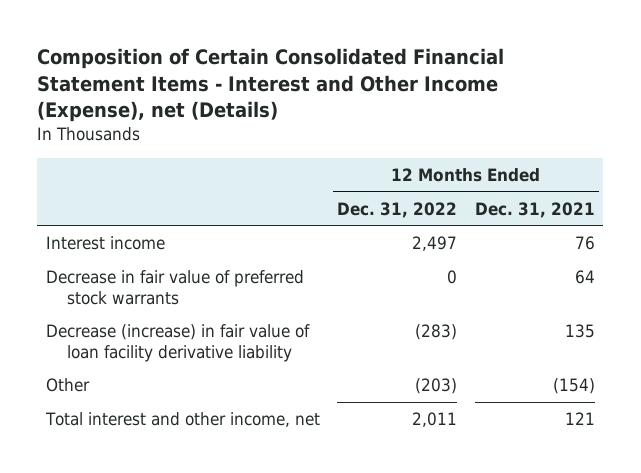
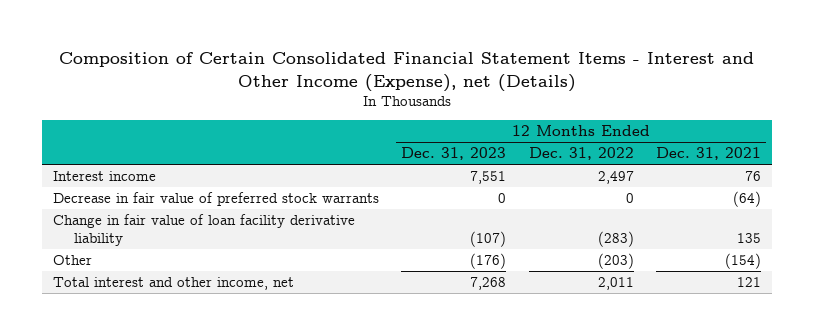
none -> [401,147,507,161] Dec. 31, 2023
[574,270,595,285] 64 -> [732,190,761,207] (64)
[45,324,310,362] Decrease (increase) in fair value of loan facility derivative liability -> [53,213,356,246] Change in fair value of loan facility derivative liability

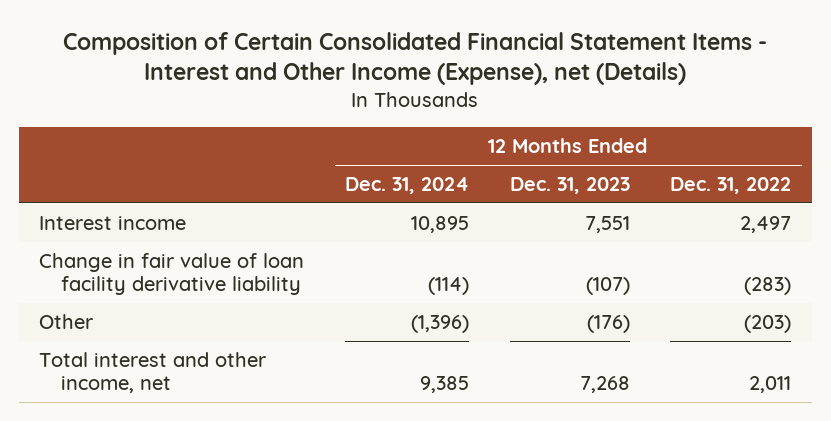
[655,147,761,161] Dec. 31, 2021 -> none
none -> [344,177,469,195] Dec. 31, 2024
[53,191,380,206] Decrease in fair value of preferred stock warrants -> none

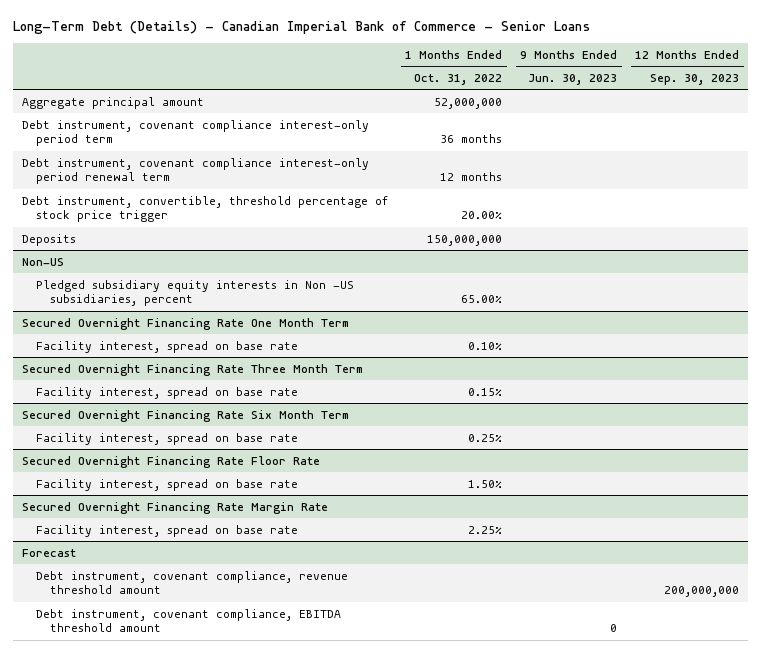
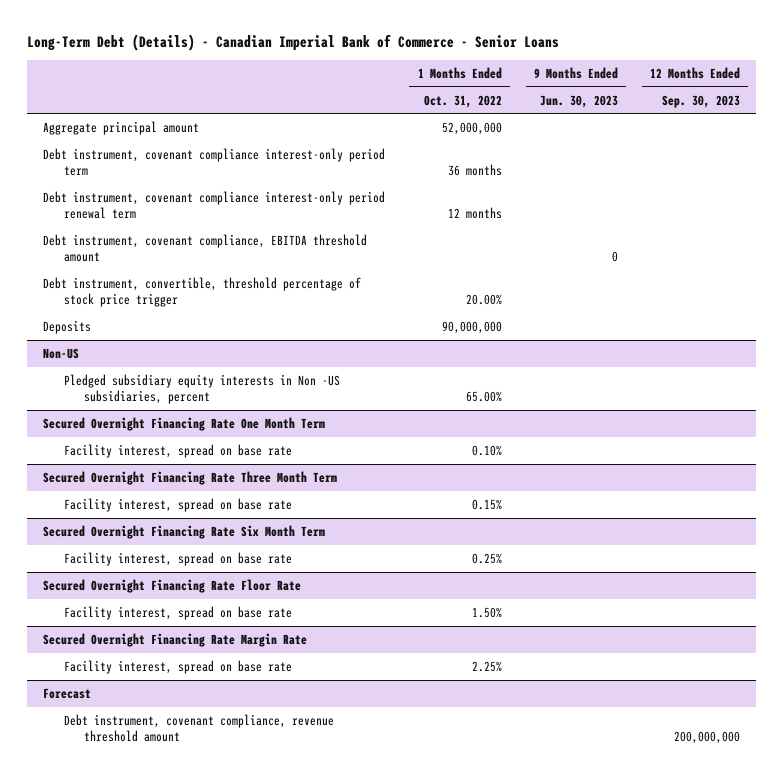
none -> [43,233,368,263] Debt instrument, covenant compliance, EBITDA threshold amount
[427,234,503,246] 150,000,000 -> [441,320,502,334] 90,000,000
[35,608,341,633] Debt instrument, covenant compliance, EBITDA threshold amount -> none

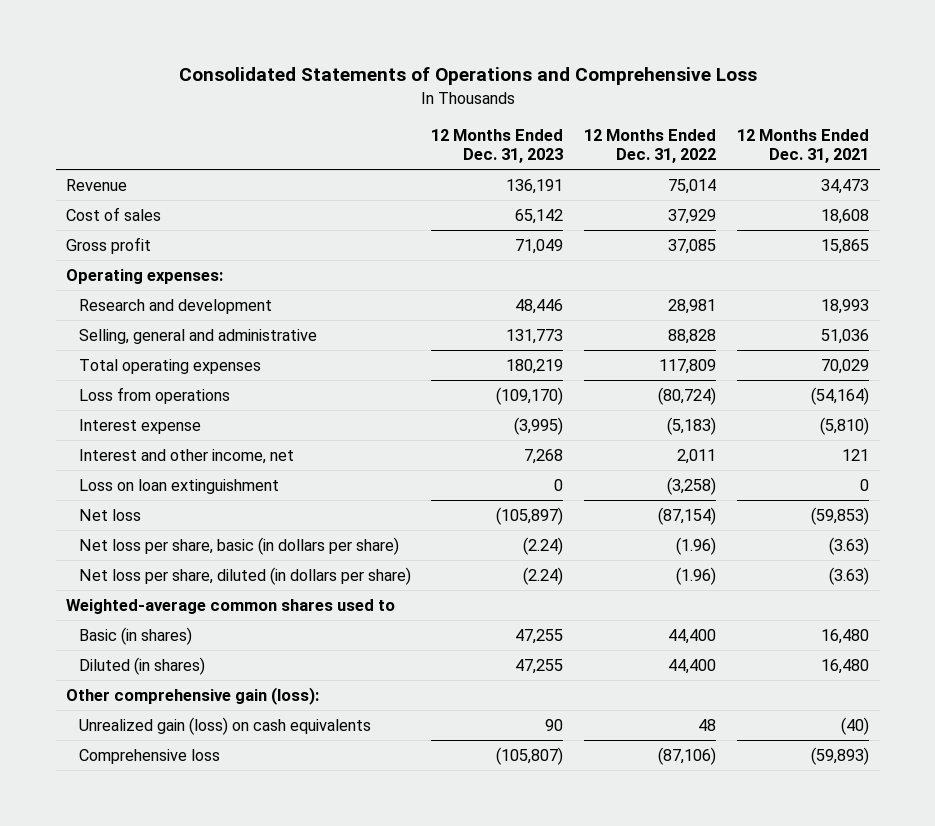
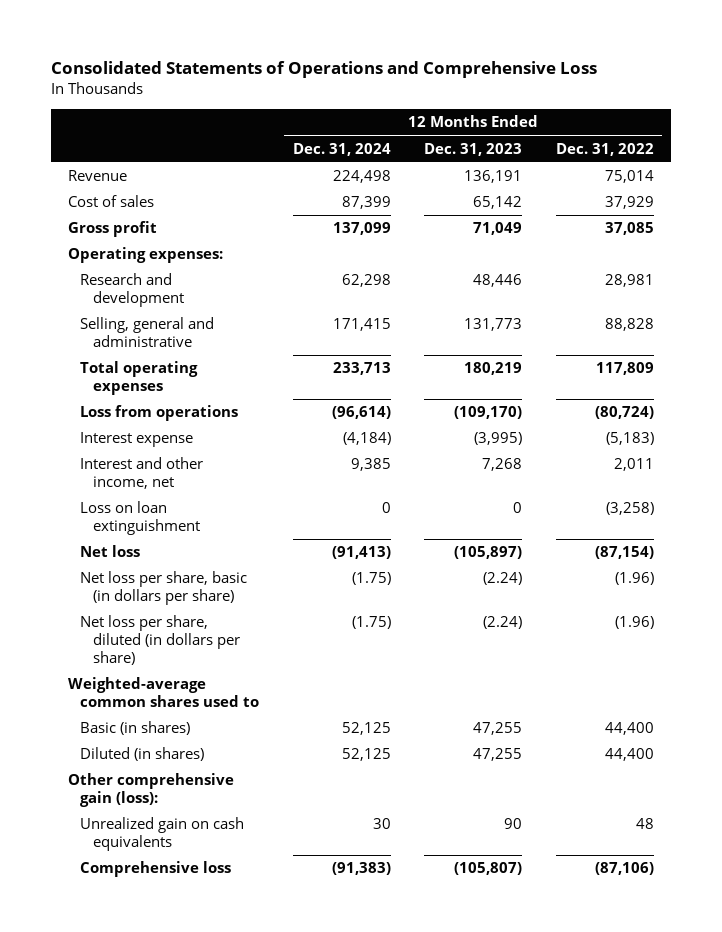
[737,128,870,163] 12 Months Ended Dec. 31, 2021 -> none
none -> [292,142,391,156] Dec. 31, 2024
[78,716,371,735] Unrealized gain (loss) on cash equivalents -> [80,817,245,852] Unrealized gain on cash equivalents

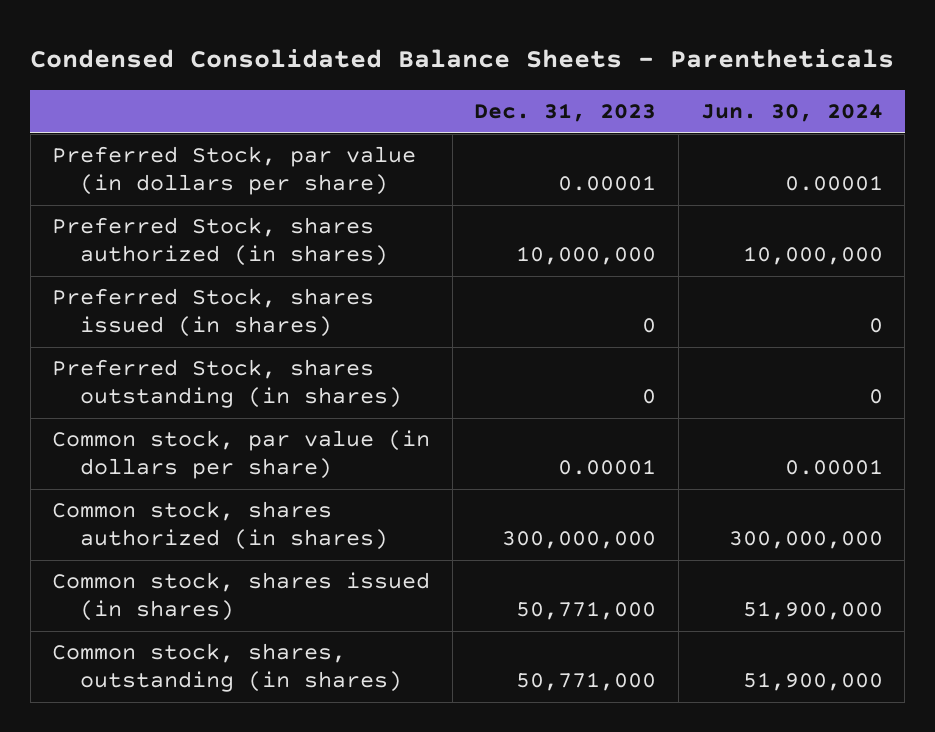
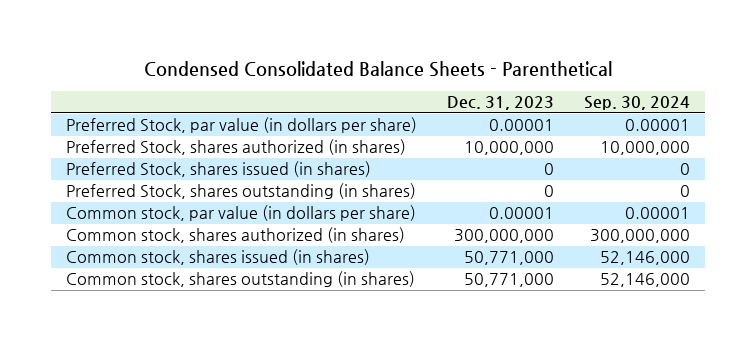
[30,48,895,68] Condensed Consolidated Balance Sheets - Parentheticals -> [144,61,613,78] Condensed Consolidated Balance Sheets - Parenthetical
[700,104,883,123] Jun. 30, 2024 -> none
none -> [583,96,690,111] Sep. 30, 2024
[52,643,402,693] Common stock, shares, outstanding (in shares) -> [66,271,416,288] Common stock, shares outstanding (in shares)

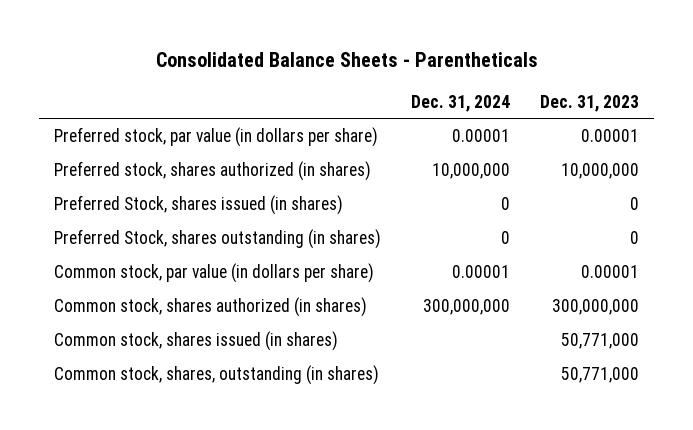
[144,61,613,78] Condensed Consolidated Balance Sheets - Parenthetical -> [155,51,538,67] Consolidated Balance Sheets - Parentheticals
[583,96,690,111] Sep. 30, 2024 -> none
none -> [411,94,511,112] Dec. 31, 2024
[66,117,418,134] Preferred Stock, par value (in dollars per share) -> [54,127,379,148] Preferred stock, par value (in dollars per share)
[66,139,407,156] Preferred Stock, shares authorized (in shares) -> [54,161,372,182] Preferred stock, shares authorized (in shares)
[66,271,416,288] Common stock, shares outstanding (in shares) -> [54,365,380,386] Common stock, shares, outstanding (in shares)

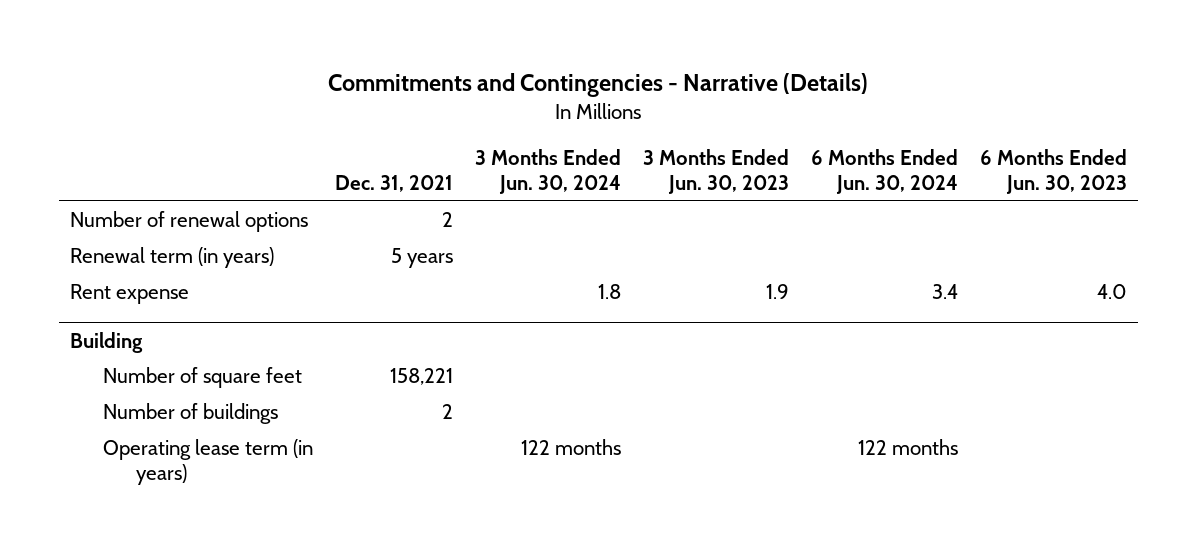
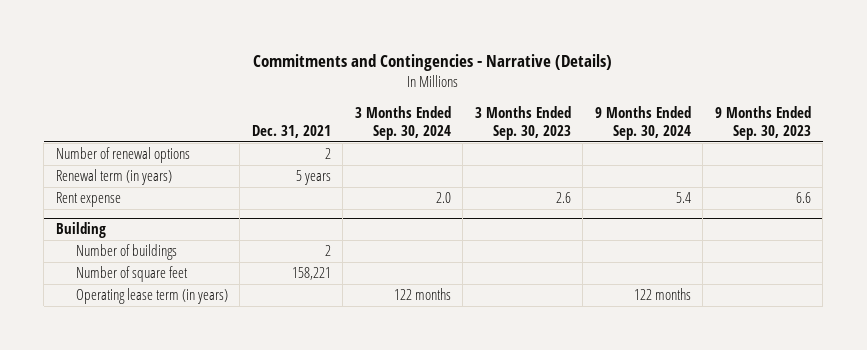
[474,148,621,195] 3 Months Ended Jun. 30, 2024 -> none
[642,148,789,195] 3 Months Ended Jun. 30, 2023 -> none
[810,148,958,195] 6 Months Ended Jun. 30, 2024 -> none
[979,148,1127,195] 6 Months Ended Jun. 30, 2023 -> none
none -> [354,105,451,141] 3 Months Ended Sep. 30, 2024
none -> [474,105,571,141] 3 Months Ended Sep. 30, 2023
none -> [594,105,691,141] 9 Months Ended Sep. 30, 2024
none -> [714,105,811,141] 9 Months Ended Sep. 30, 2023
[102,366,302,388] Number of square feet -> [75,266,188,283] Number of square feet

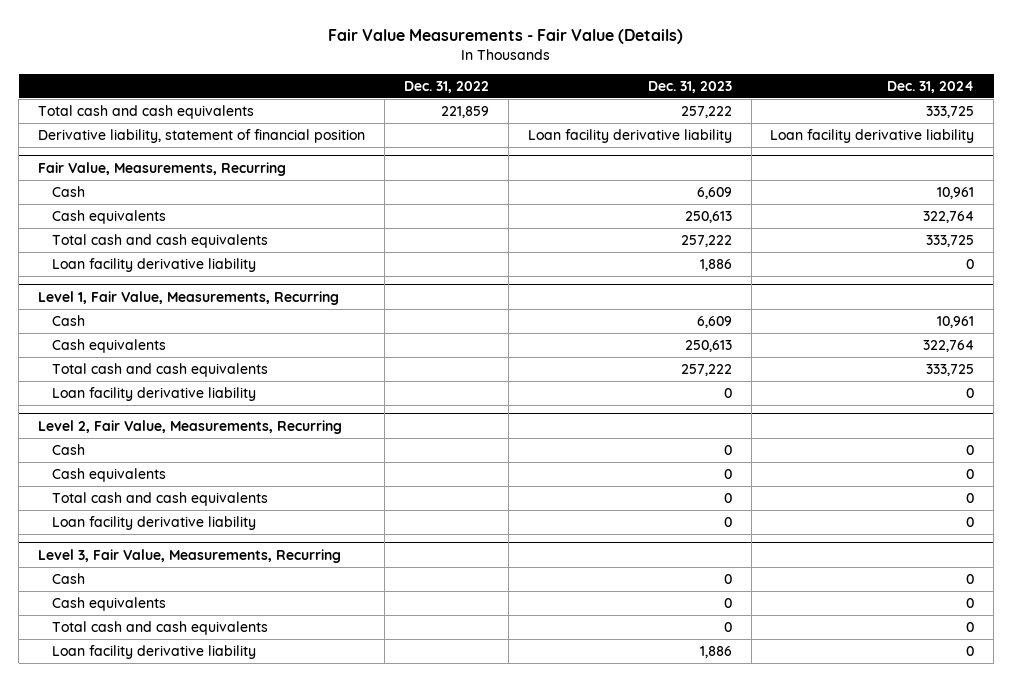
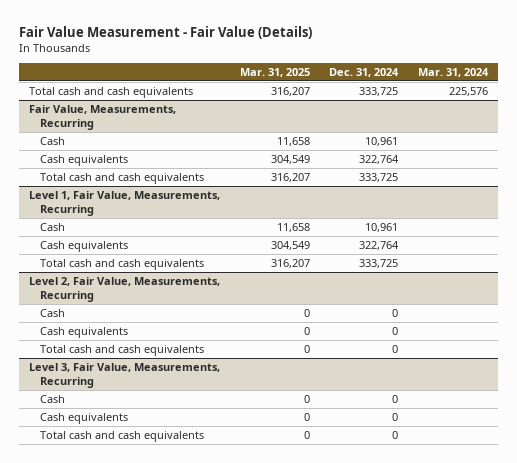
[328,28,684,44] Fair Value Measurements - Fair Value (Details) -> [19,25,313,39] Fair Value Measurement - Fair Value (Details)
[403,80,489,93] Dec. 31, 2022 -> none
[647,80,732,93] Dec. 31, 2023 -> none
none -> [239,67,310,77] Mar. 31, 2025
none -> [417,67,489,77] Mar. 31, 2024
[38,129,366,144] Derivative liability, statement of financial position -> none
[52,258,257,273] Loan facility derivative liability -> none
[52,387,257,402] Loan facility derivative liability -> none
[52,516,257,531] Loan facility derivative liability -> none
[52,645,257,660] Loan facility derivative liability -> none

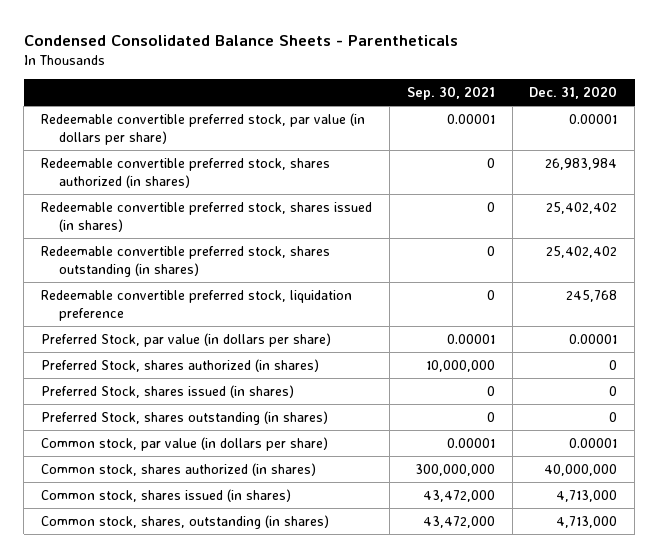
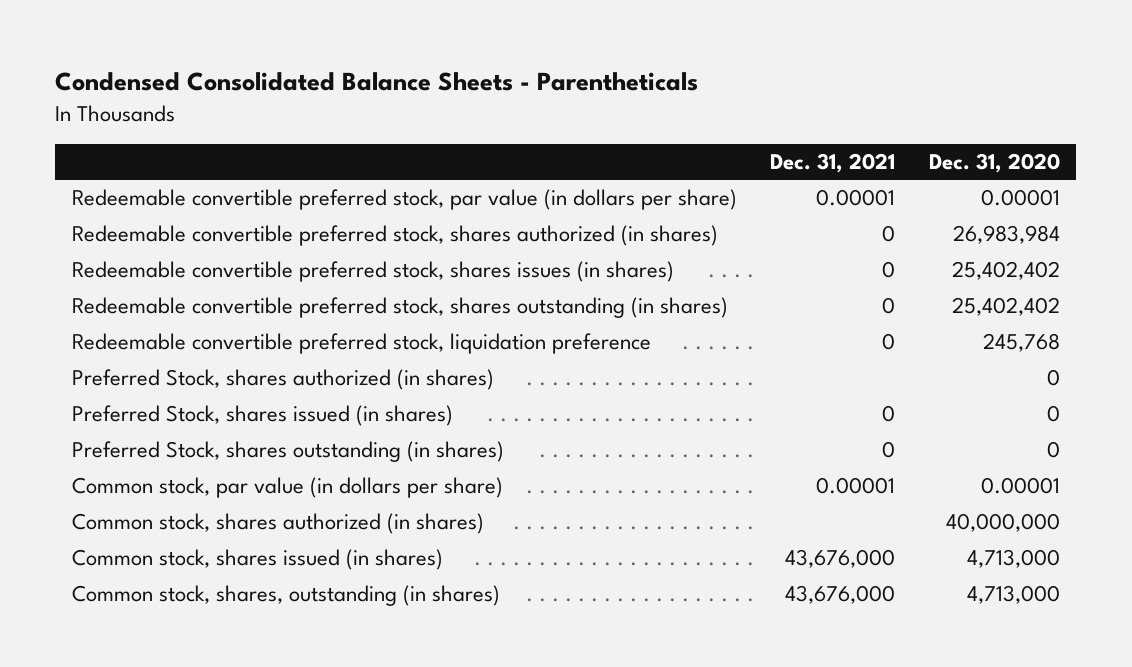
[406,85,495,100] Sep. 30, 2021 -> none
none -> [770,153,896,174] Dec. 31, 2021
[40,201,372,233] Redeemable convertible preferred stock, shares issued (in shares) -> [71,261,674,283] Redeemable convertible preferred stock, shares issues (in shares)
[40,332,331,347] Preferred Stock, par value (in dollars per share) -> none

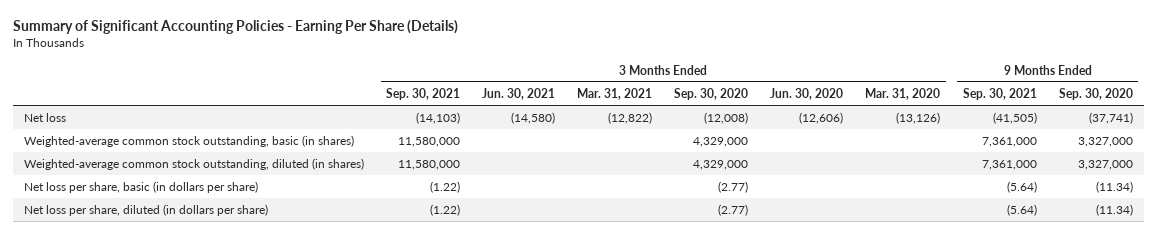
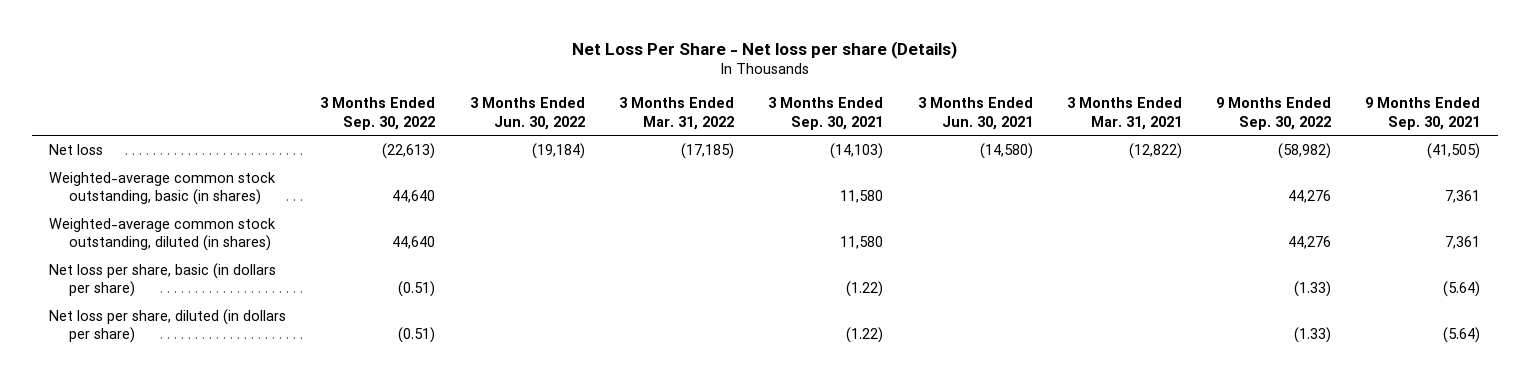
[13,20,459,35] Summary of Significant Accounting Policies - Earning Per Share (Details) -> [571,40,957,59] Net Loss Per Share - Net loss per share (Details)
[674,87,749,100] Sep. 30, 2020 -> none
[770,87,844,100] Jun. 30, 2020 -> none
[865,87,941,100] Mar. 31, 2020 -> none
[1058,87,1133,100] Sep. 30, 2020 -> none
none -> [320,97,436,130] 3 Months Ended Sep. 30, 2022
none -> [469,97,585,130] 3 Months Ended Jun. 30, 2022
none -> [618,97,734,130] 3 Months Ended Mar. 31, 2022
none -> [1216,97,1332,130] 9 Months Ended Sep. 30, 2022
[398,136,461,147] 11,580,000 -> [840,190,884,204] 11,580
[981,136,1037,147] 7,361,000 -> [1445,190,1481,204] 7,361
[398,159,461,170] 11,580,000 -> [840,236,884,250] 11,580
[981,159,1037,170] 7,361,000 -> [1445,236,1481,250] 7,361

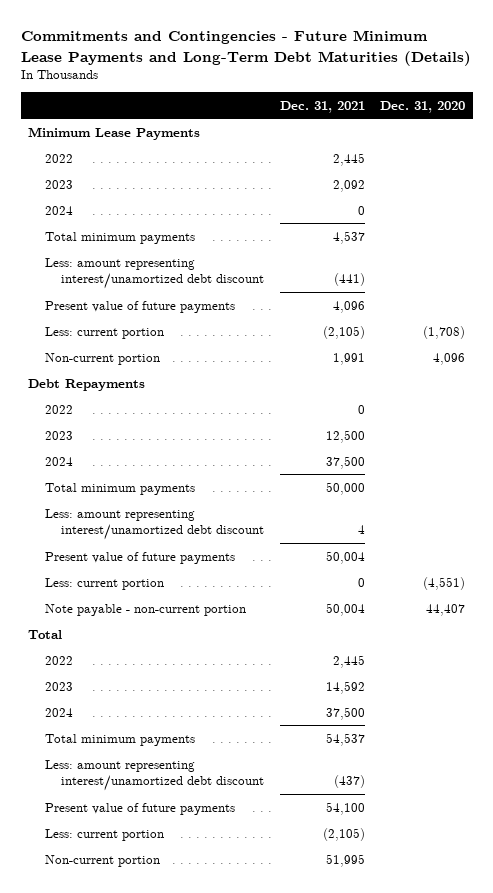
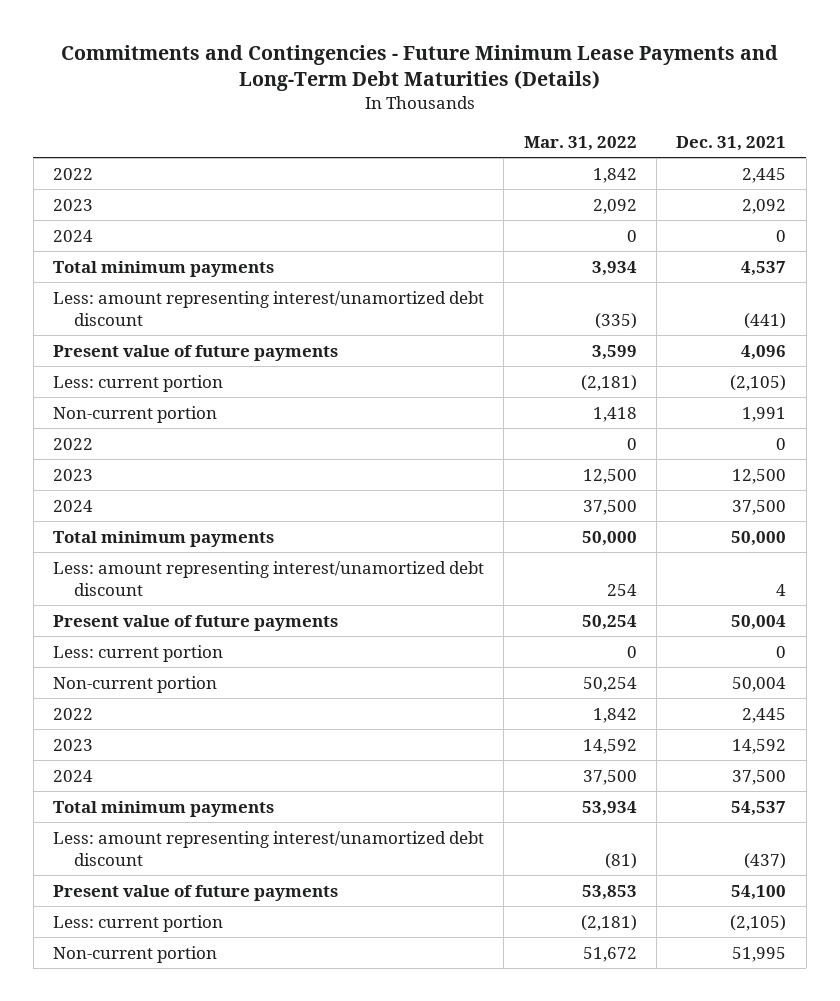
[379,100,465,113] Dec. 31, 2020 -> none
none -> [523,135,637,151] Mar. 31, 2022
[28,126,201,140] Minimum Lease Payments -> none
[28,378,146,391] Debt Repayments -> none
[28,629,63,639] Total -> none
[44,603,246,616] Note payable - non-current portion -> [53,675,218,693] Non-current portion

